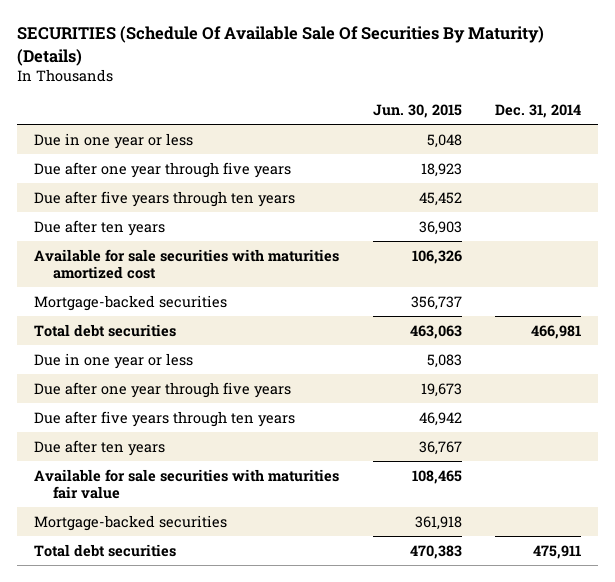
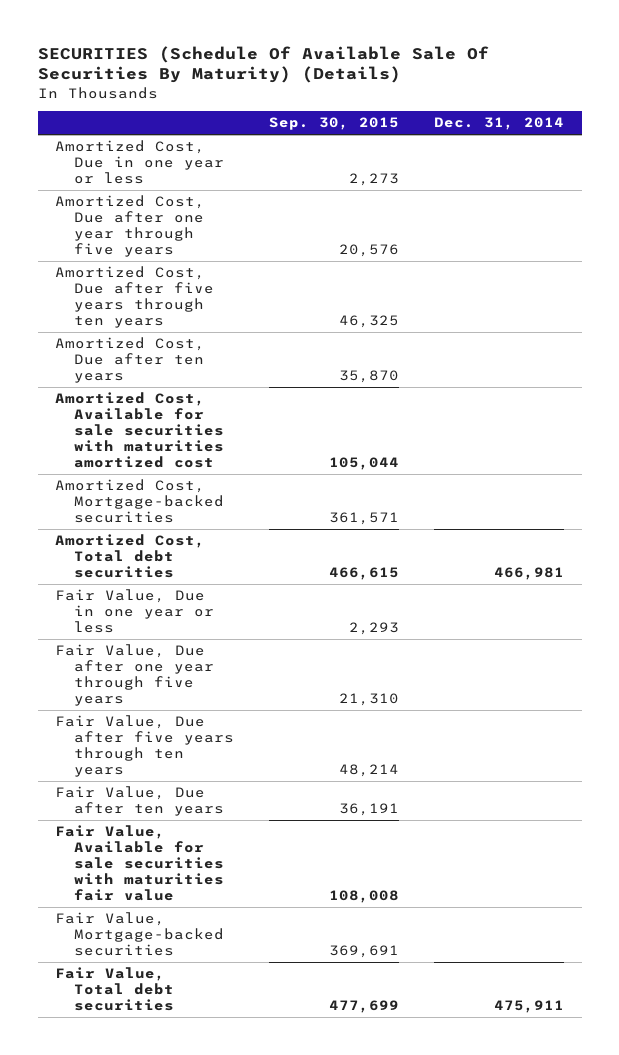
[372,103,462,118] Jun. 30, 2015 -> none
none -> [268,117,399,131] Sep. 30, 2015
[34,132,194,149] Due in one year or less -> [55,140,224,185] Amortized Cost, Due in one year or less
[34,161,292,178] Due after one year through five years -> [55,195,206,257] Amortized Cost, Due after one year through five years
[34,190,296,207] Due after five years through ten years -> [55,266,214,328] Amortized Cost, Due after five years through ten years
[34,219,166,236] Due after ten years -> [55,337,206,384] Amortized Cost, Due after ten years
[34,248,340,280] Available for sale securities with maturities amortized cost -> [55,392,224,468] Amortized Cost, Available for sale securities with maturities amortized cost
[34,294,228,311] Mortgage-backed securities -> [55,479,224,524] Amortized Cost, Mortgage-backed securities
[34,323,177,337] Total debt securities -> [55,534,206,579] Amortized Cost, Total debt securities
[34,352,194,369] Due in one year or less -> [55,589,214,634] Fair Value, Due in one year or less
[34,381,292,398] Due after one year through five years -> [55,644,214,706] Fair Value, Due after one year through five years
[34,410,296,427] Due after five years through ten years -> [55,715,234,777] Fair Value, Due after five years through ten years
[34,439,166,456] Due after ten years -> [55,786,224,817] Fair Value, Due after ten years
[34,468,340,500] Available for sale securities with maturities fair value -> [55,825,224,901] Fair Value, Available for sale securities with maturities fair value
[34,514,228,531] Mortgage-backed securities -> [55,912,224,957] Fair Value, Mortgage-backed securities
[34,543,177,557] Total debt securities -> [55,967,174,1012] Fair Value, Total debt securities

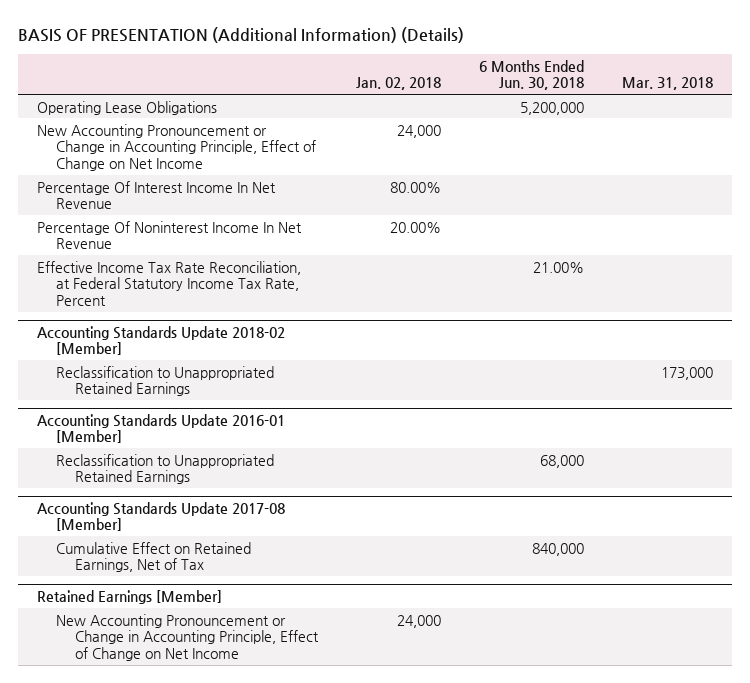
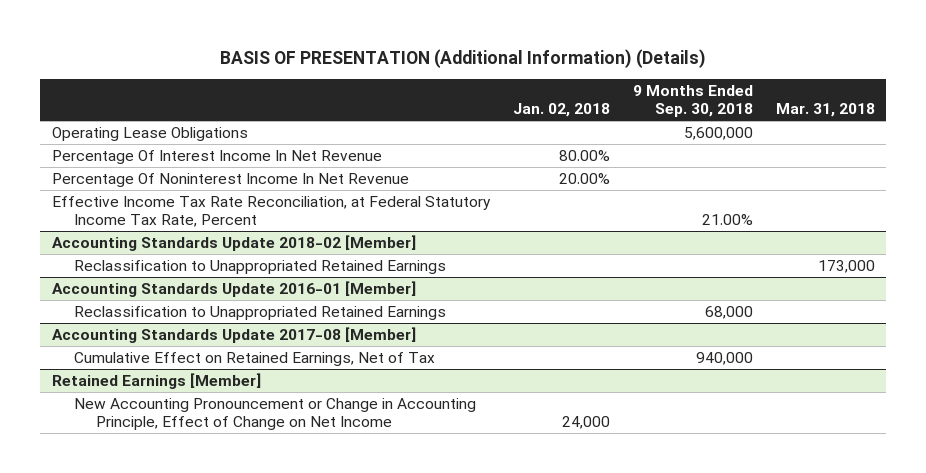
[478,59,584,91] 6 Months Ended Jun. 30, 2018 -> none
none -> [632,85,753,118] 9 Months Ended Sep. 30, 2018
[37,123,317,171] New Accounting Pronouncement or Change in Accounting Principle, Effect of Change on Net Income -> none

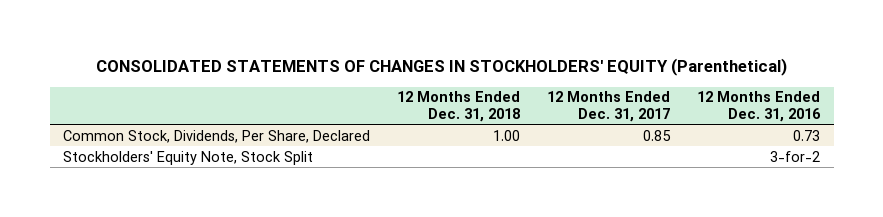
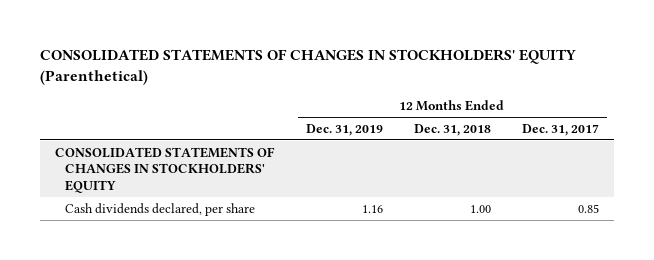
[697,91,822,122] 12 Months Ended Dec. 31, 2016 -> none
none -> [305,123,383,136] Dec. 31, 2019
[63,150,314,165] Stockholders' Equity Note, Stock Split -> none
none -> [55,146,276,193] CONSOLIDATED STATEMENTS OF CHANGES IN STOCKHOLDERS' EQUITY
[63,129,371,143] Common Stock, Dividends, Per Share, Declared -> [65,202,256,216] Cash dividends declared, per share

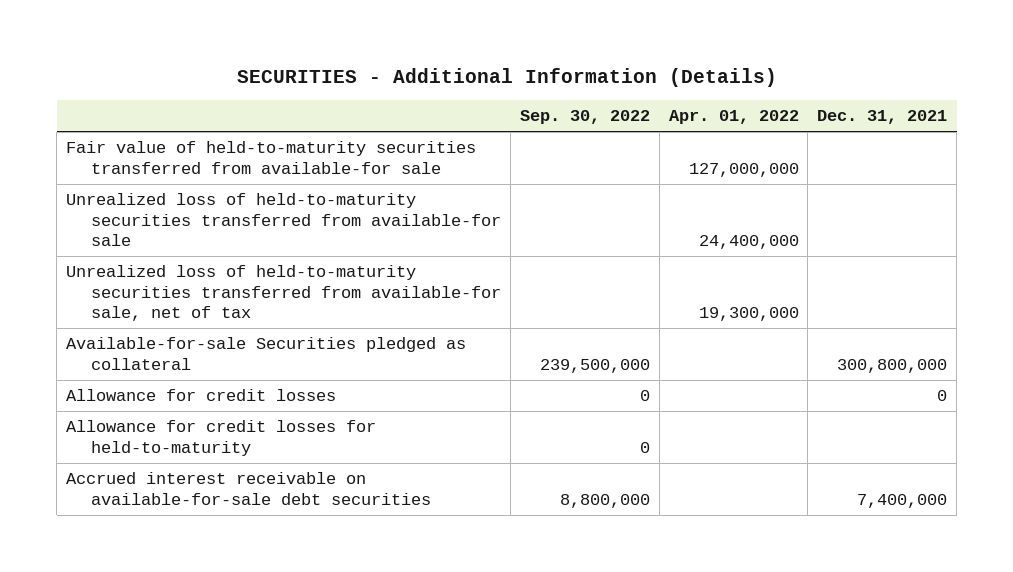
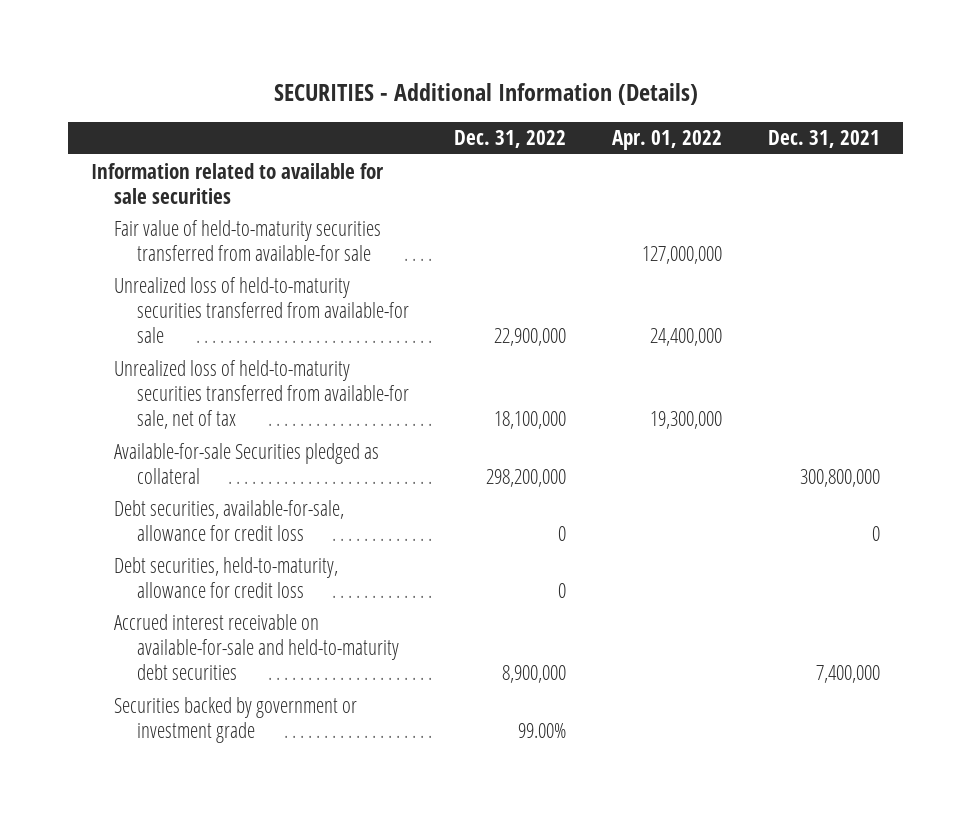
[519,110,650,125] Sep. 30, 2022 -> none
none -> [454,130,567,149] Dec. 31, 2022
none -> [90,162,384,204] Information related to available for sale securities
[65,389,336,402] Allowance for credit losses -> [113,499,344,541] Debt securities, available-for-sale, allowance for credit loss
[65,420,376,456] Allowance for credit losses for held-to-maturity -> [113,556,338,598] Debt securities, held-to-maturity, allowance for credit loss
[65,472,432,505] Accrued interest receivable on available-for-sale debt securities -> [113,613,399,681] Accrued interest receivable on available-for-sale and held-to-maturity debt securities
none -> [113,696,357,743] Securities backed by government or investment grade

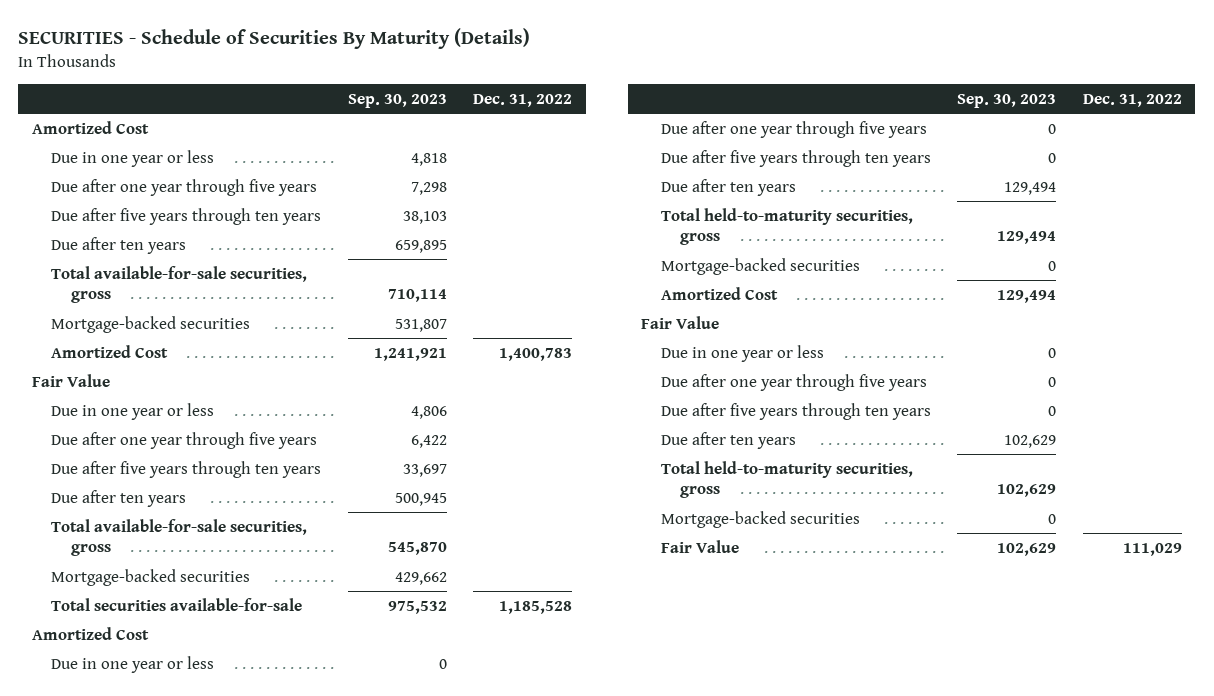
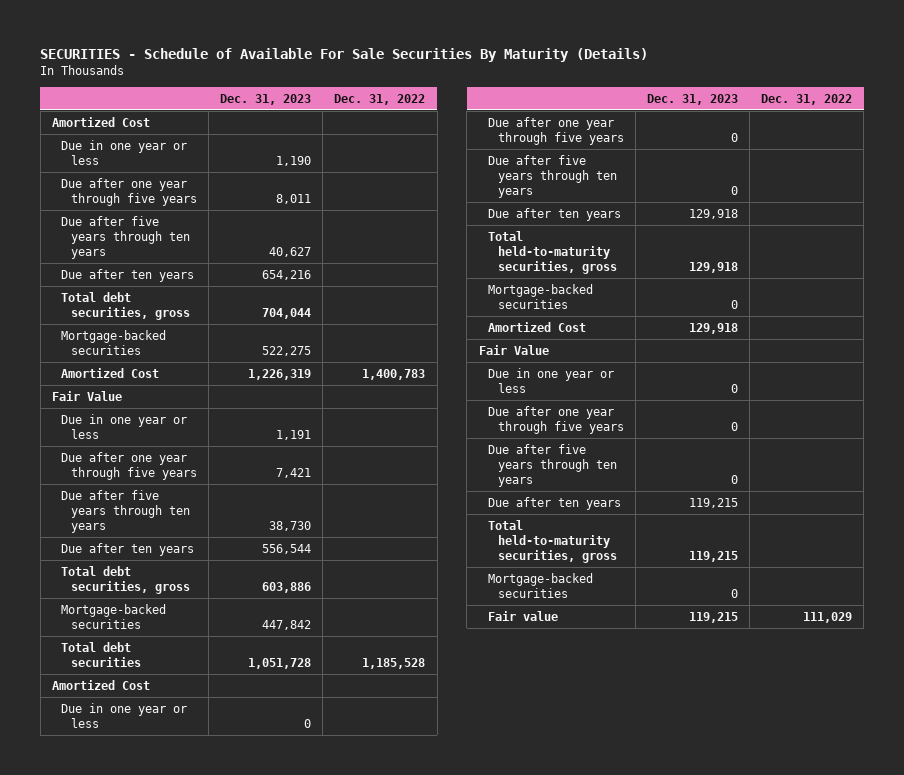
[18,28,531,50] SECURITIES - Schedule of Securities By Maturity (Details) -> [40,47,649,62] SECURITIES - Schedule of Available For Sale Securities By Maturity (Details)
[347,93,447,108] Sep. 30, 2023 -> none
none -> [220,93,312,105] Dec. 31, 2023
[51,265,308,304] Total available-for-sale securities, gross -> none
none -> [61,291,190,320] Total debt securities, gross
[51,518,308,557] Total available-for-sale securities, gross -> none
none -> [61,565,190,594] Total debt securities, gross
[51,597,303,611] Total securities available-for-sale -> [61,641,141,667] Total debt securities
[660,539,739,553] Fair Value -> [488,610,559,621] Fair value

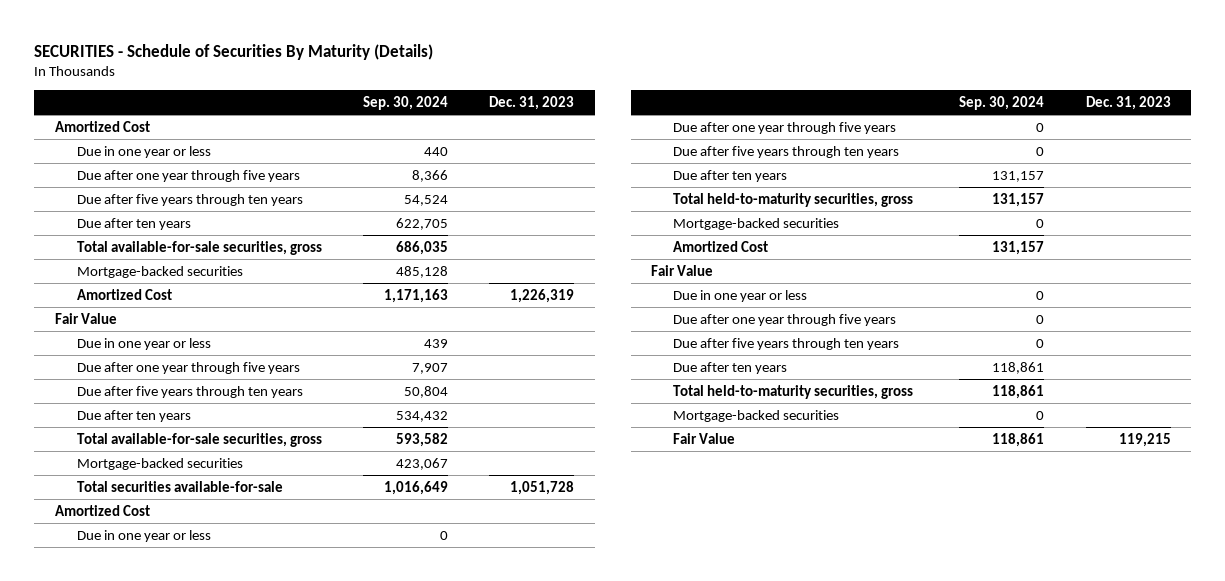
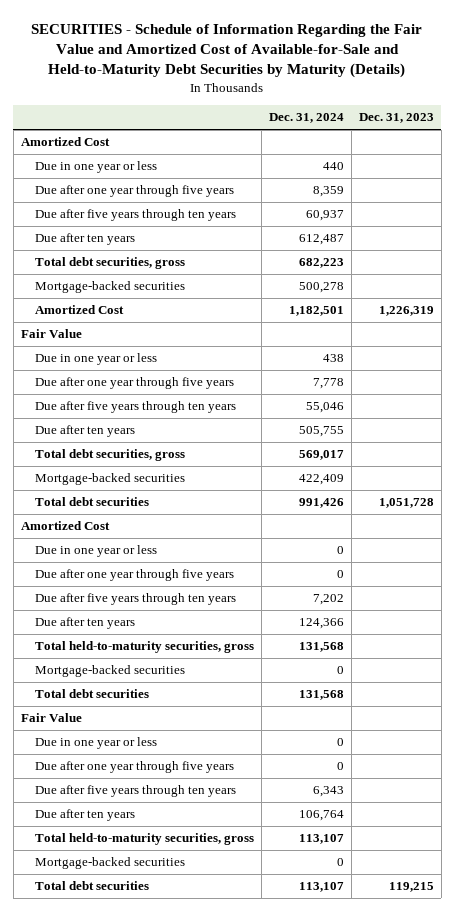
[34,43,434,60] SECURITIES - Schedule of Securities By Maturity (Details) -> [31,23,423,79] SECURITIES - Schedule of Information Regarding the Fair Value and Amortized Cost of Available-for-Sale and Held-to-Maturity Debt Securities by Maturity (Details)
[363,95,449,110] Sep. 30, 2024 -> none
none -> [269,113,345,124] Dec. 31, 2024
[76,240,322,255] Total available-for-sale securities, gross -> none
none -> [35,257,186,270] Total debt securities, gross
[76,432,322,447] Total available-for-sale securities, gross -> none
none -> [35,449,186,462] Total debt securities, gross
[76,480,283,492] Total securities available-for-sale -> [35,497,150,507] Total debt securities
[673,240,769,252] Amortized Cost -> [35,689,150,699] Total debt securities
[673,432,736,444] Fair Value -> [35,881,150,891] Total debt securities

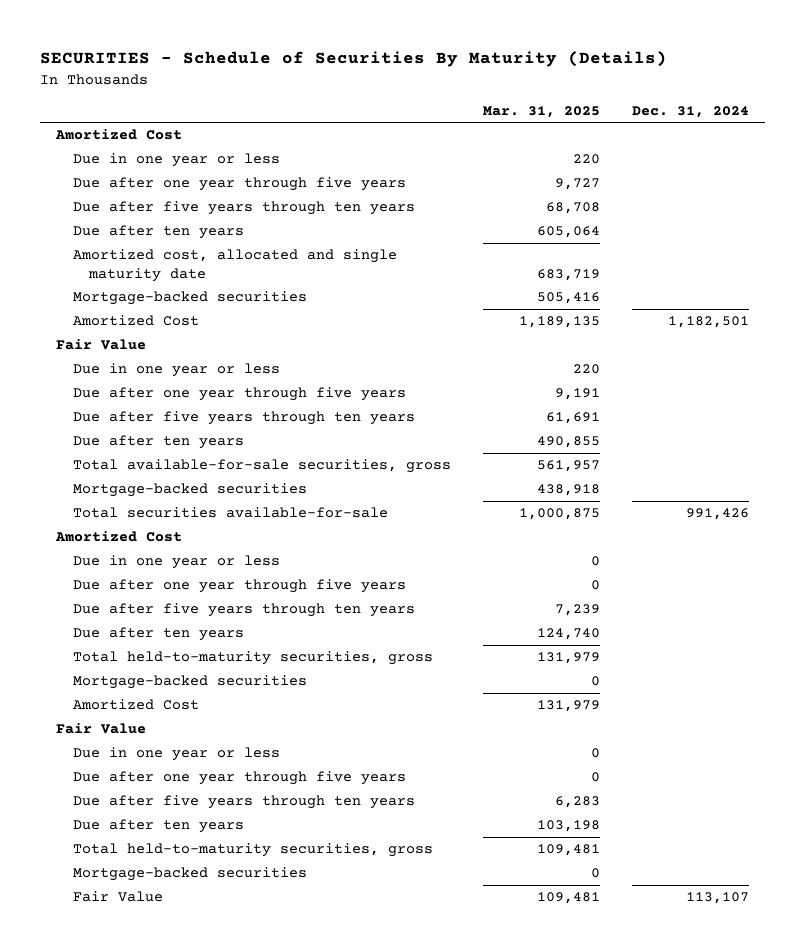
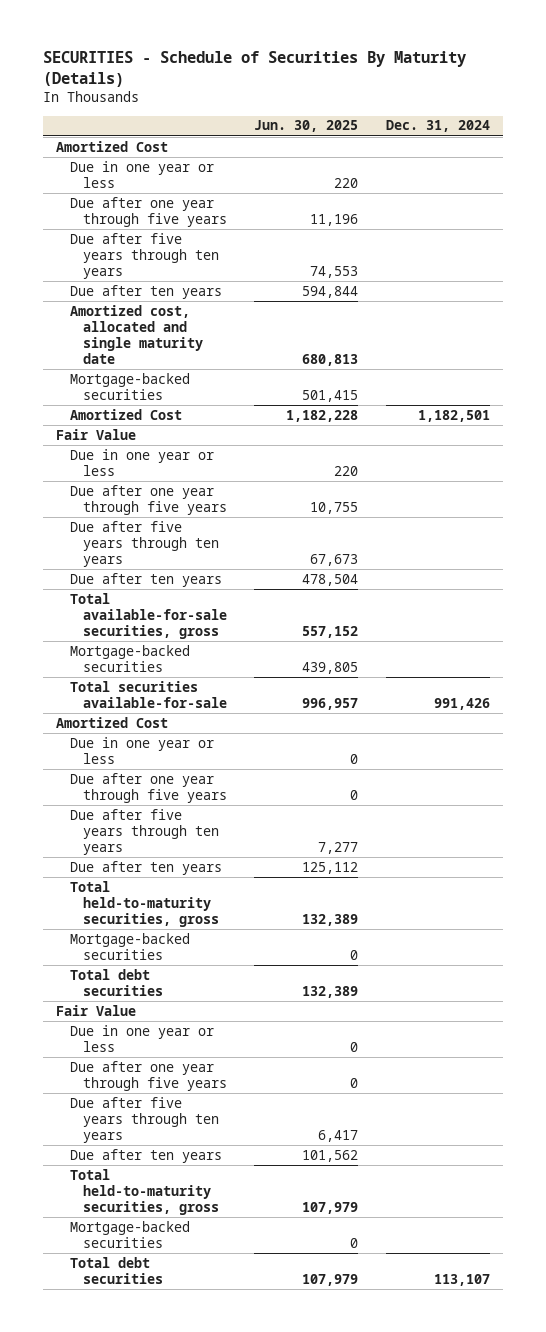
[482,105,600,118] Mar. 31, 2025 -> none
none -> [254,120,359,133] Jun. 30, 2025
[72,699,199,711] Amortized Cost -> [69,968,163,996] Total debt securities
[72,891,163,903] Fair Value -> [69,1256,163,1284] Total debt securities

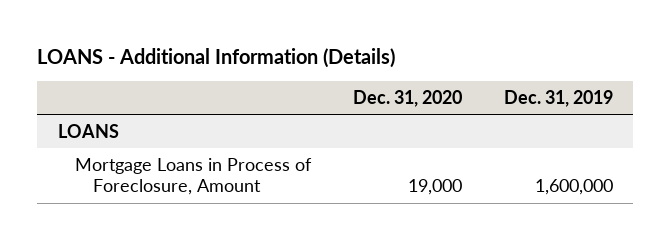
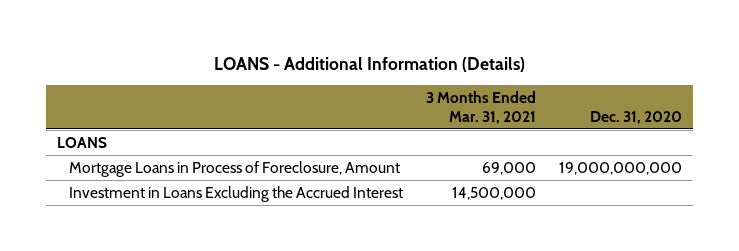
[503,90,613,108] Dec. 31, 2019 -> none
none -> [426,90,537,124] 3 Months Ended Mar. 31, 2021
[408,179,463,196] 19,000 -> [558,161,682,175] 19,000,000,000
none -> [69,185,404,202] Investment in Loans Excluding the Accrued Interest

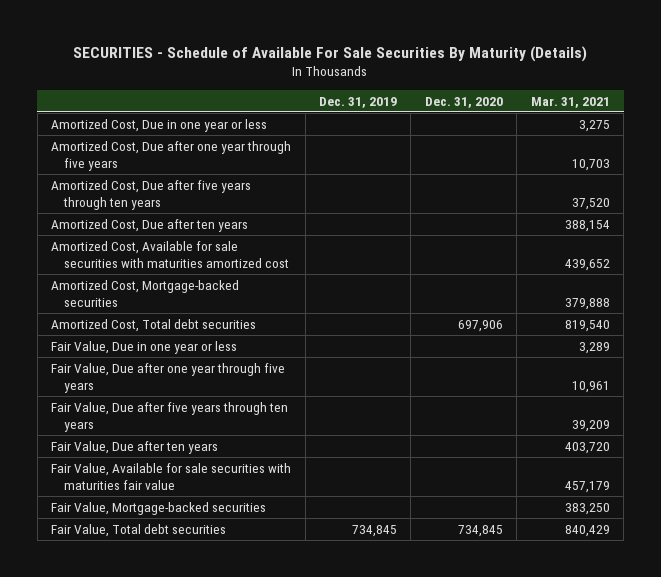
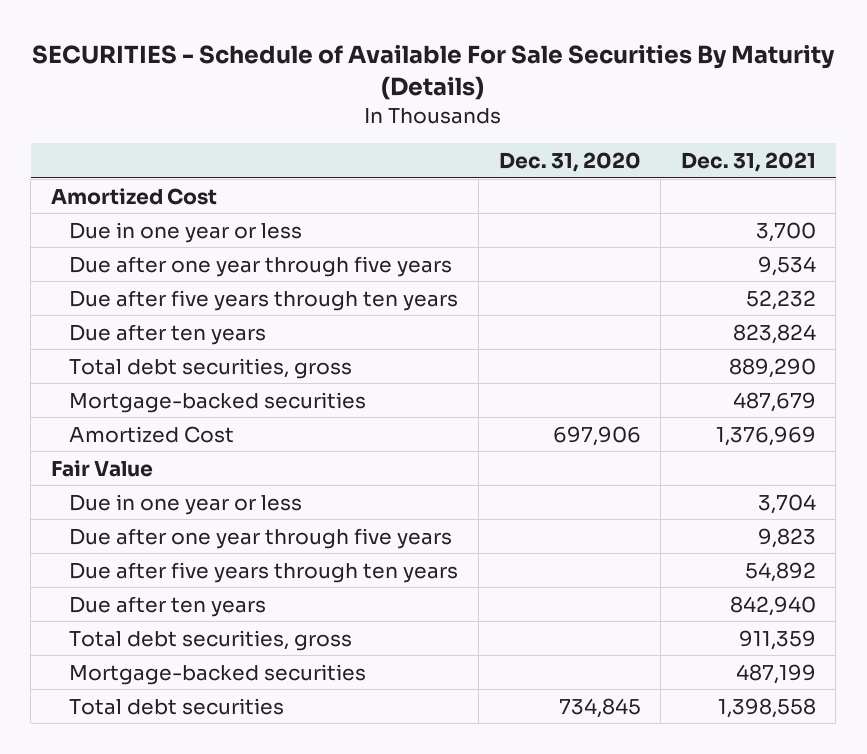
[319,96,398,108] Dec. 31, 2019 -> none
[530,96,610,108] Mar. 31, 2021 -> none
none -> [680,151,816,172] Dec. 31, 2021
[51,240,290,269] Amortized Cost, Available for sale securities with maturities amortized cost -> none
[51,462,292,491] Fair Value, Available for sale securities with maturities fair value -> none
none -> [51,187,218,205] Amortized Cost
[51,118,268,132] Amortized Cost, Due in one year or less -> [69,221,303,243] Due in one year or less
[51,140,292,172] Amortized Cost, Due after one year through five years -> [69,255,453,277] Due after one year through five years
[51,179,252,211] Amortized Cost, Due after five years through ten years -> [69,289,459,311] Due after five years through ten years
[51,218,249,232] Amortized Cost, Due after ten years -> [69,323,267,345] Due after ten years
none -> [69,357,353,379] Total debt securities, gross
[51,279,240,308] Amortized Cost, Mortgage-backed securities -> [69,391,367,413] Mortgage-backed securities
[51,318,257,332] Amortized Cost, Total debt securities -> [69,425,235,443] Amortized Cost
none -> [51,459,154,477] Fair Value
[51,340,238,354] Fair Value, Due in one year or less -> [69,493,303,515] Due in one year or less
[51,362,286,394] Fair Value, Due after one year through five years -> [69,527,453,549] Due after one year through five years
[51,401,289,433] Fair Value, Due after five years through ten years -> [69,561,459,583] Due after five years through ten years
[51,440,219,454] Fair Value, Due after ten years -> [69,595,267,617] Due after ten years
none -> [69,629,353,651] Total debt securities, gross
[51,501,267,515] Fair Value, Mortgage-backed securities -> [69,663,367,685] Mortgage-backed securities
[51,523,227,537] Fair Value, Total debt securities -> [69,697,285,715] Total debt securities

